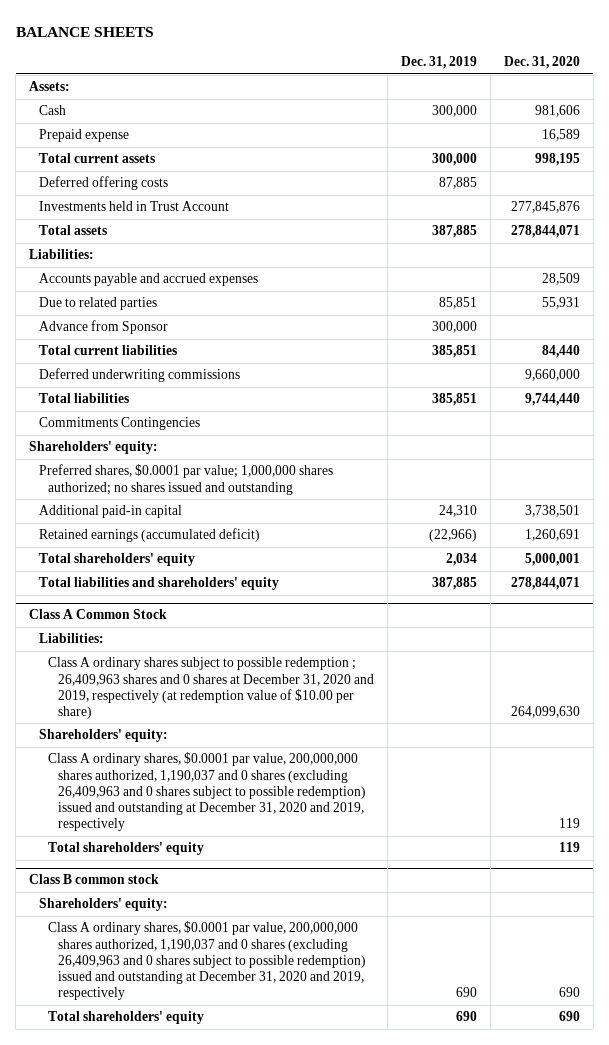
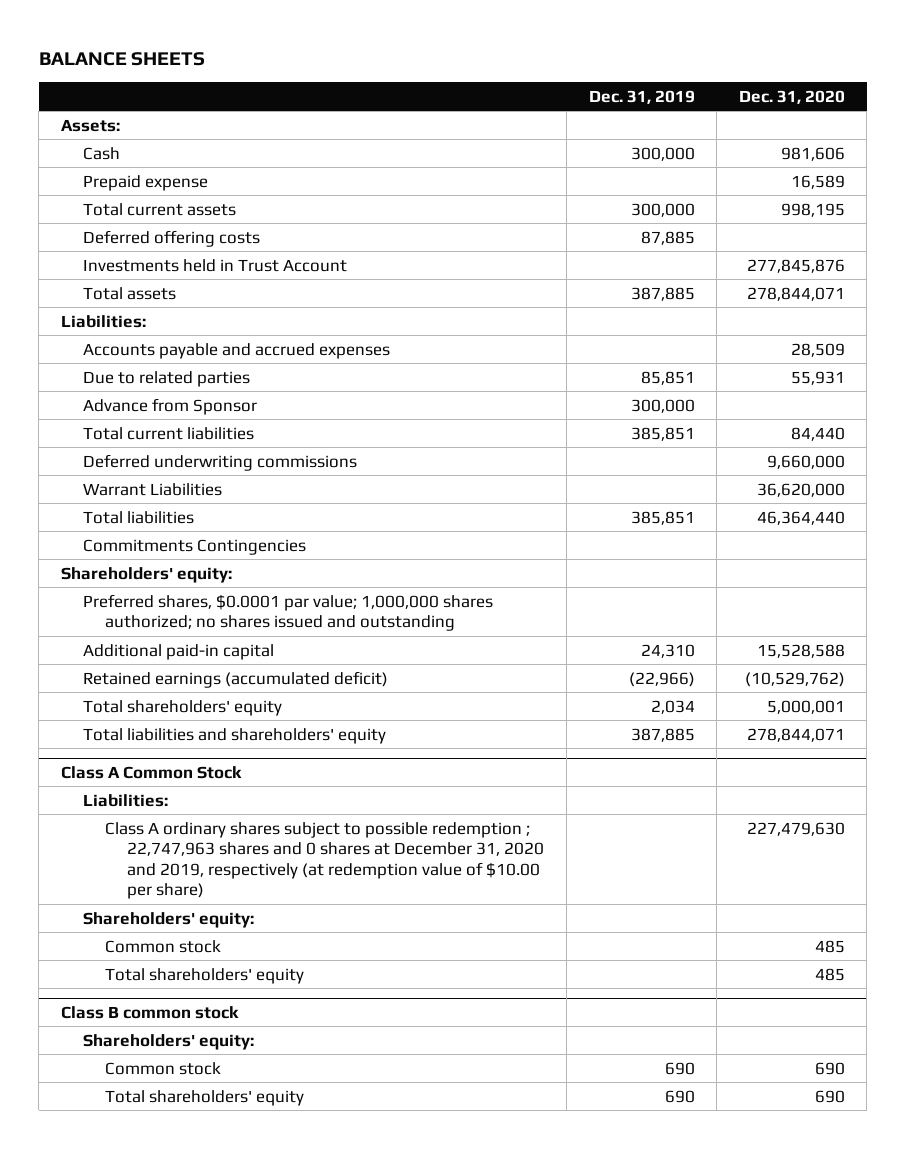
none -> [83,482,223,496] Warrant Liabilities
[524,393,580,407] 9,744,440 -> [756,510,845,525] 46,364,440
[524,505,580,518] 3,738,501 -> [756,643,845,658] 15,528,588
[524,529,580,542] 1,260,691 -> [744,671,845,687] (10,529,762)
[48,657,374,719] Class A ordinary shares subject to possible redemption ; 26,409,963 shares and 0 shares at December 31, 2020 and 2019, respectively (at redemption value of $10.00 per share) -> [105,821,545,900] Class A ordinary shares subject to possible redemption ; 22,747,963 shares and 0 shares at December 31, 2020 and 2019, respectively (at redemption value of $10.00 per share)
[510,705,580,718] 264,099,630 -> [746,821,845,836] 227,479,630
[48,752,366,832] Class A ordinary shares, $0.0001 par value, 200,000,000 shares authorized, 1,190,037 and 0 shares (excluding 26,409,963 and 0 shares subject to possible redemption) issued and outstanding at December 31, 2020 and 2019, respectively -> none
none -> [105,939,222,953] Common stock
[558,842,580,853] 119 -> [814,967,845,981] 485
[48,921,366,1001] Class A ordinary shares, $0.0001 par value, 200,000,000 shares authorized, 1,190,037 and 0 shares (excluding 26,409,963 and 0 shares subject to possible redemption) issued and outstanding at December 31, 2020 and 2019, respectively -> [105,1061,222,1075] Common stock

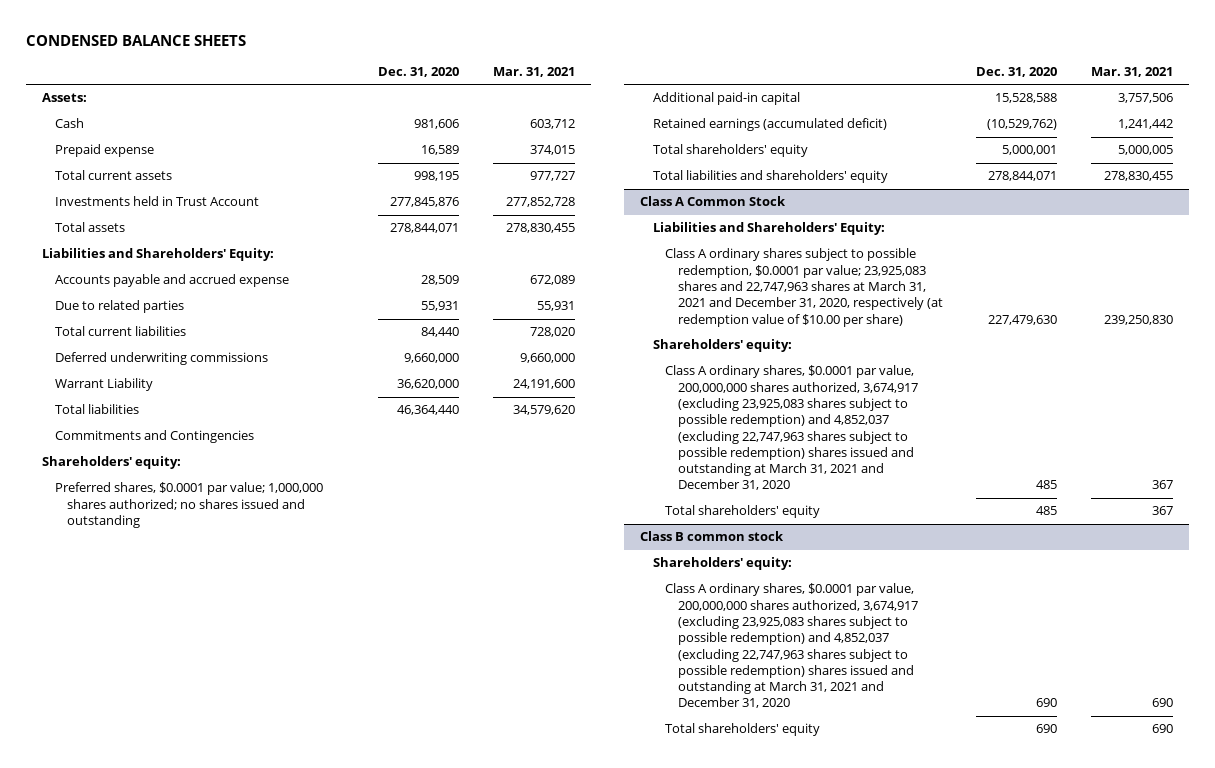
[38,52,205,67] BALANCE SHEETS -> [25,34,246,46] CONDENSED BALANCE SHEETS
[588,89,695,104] Dec. 31, 2019 -> none
none -> [492,66,575,77] Mar. 31, 2021
[83,229,261,247] Deferred offering costs -> none
[60,314,146,328] Liabilities: -> none
none -> [42,248,275,262] Liabilities and Shareholders' Equity:
[83,342,391,359] Accounts payable and accrued expenses -> [54,274,289,288] Accounts payable and accrued expense
[83,397,258,415] Advance from Sponsor -> none
[83,482,223,496] Warrant Liabilities -> [54,378,153,392] Warrant Liability
[83,538,307,555] Commitments Contingencies -> [54,430,254,444] Commitments and Contingencies
[83,793,169,807] Liabilities: -> none
none -> [652,222,885,236] Liabilities and Shareholders' Equity:
[105,821,545,900] Class A ordinary shares subject to possible redemption ; 22,747,963 shares and 0 shares at December 31, 2020 and 2019, respectively (at redemption value of $10.00 per share) -> [665,248,943,327] Class A ordinary shares subject to possible redemption, $0.0001 par value; 23,925,083 shares and 22,747,963 shares at March 31, 2021 and December 31, 2020, respectively (at redemption value of $10.00 per share)
[105,939,222,953] Common stock -> [665,365,918,491] Class A ordinary shares, $0.0001 par value, 200,000,000 shares authorized, 3,674,917 (excluding 23,925,083 shares subject to possible redemption) and 4,852,037 (excluding 22,747,963 shares subject to possible redemption) shares issued and outstanding at March 31, 2021 and December 31, 2020
[105,1061,222,1075] Common stock -> [665,583,918,709] Class A ordinary shares, $0.0001 par value, 200,000,000 shares authorized, 3,674,917 (excluding 23,925,083 shares subject to possible redemption) and 4,852,037 (excluding 22,747,963 shares subject to possible redemption) shares issued and outstanding at March 31, 2021 and December 31, 2020

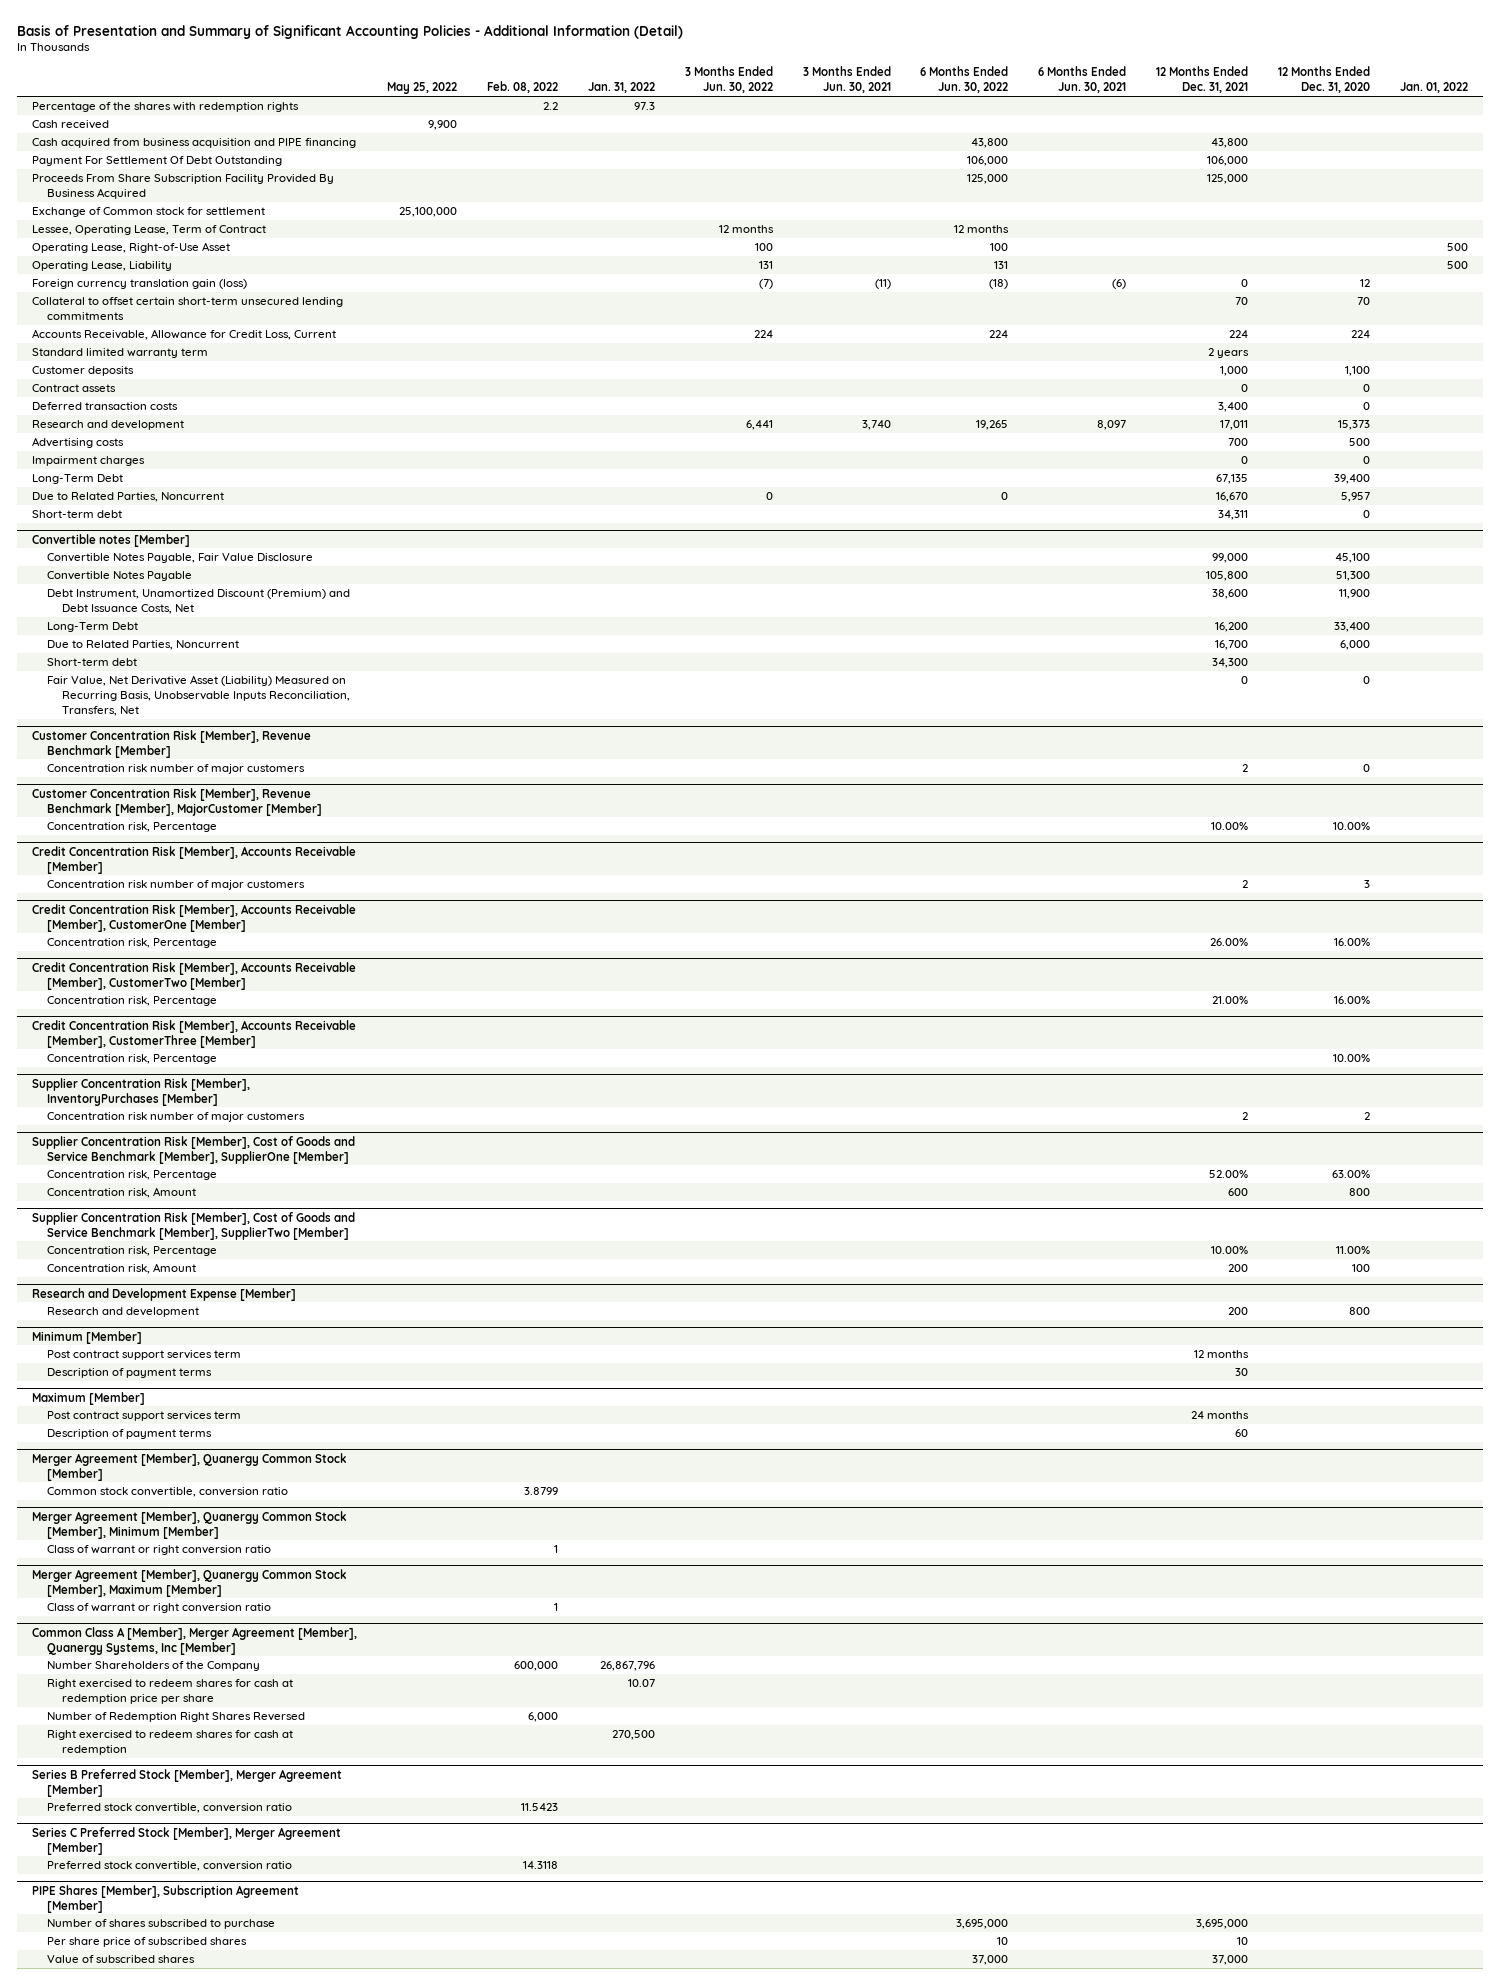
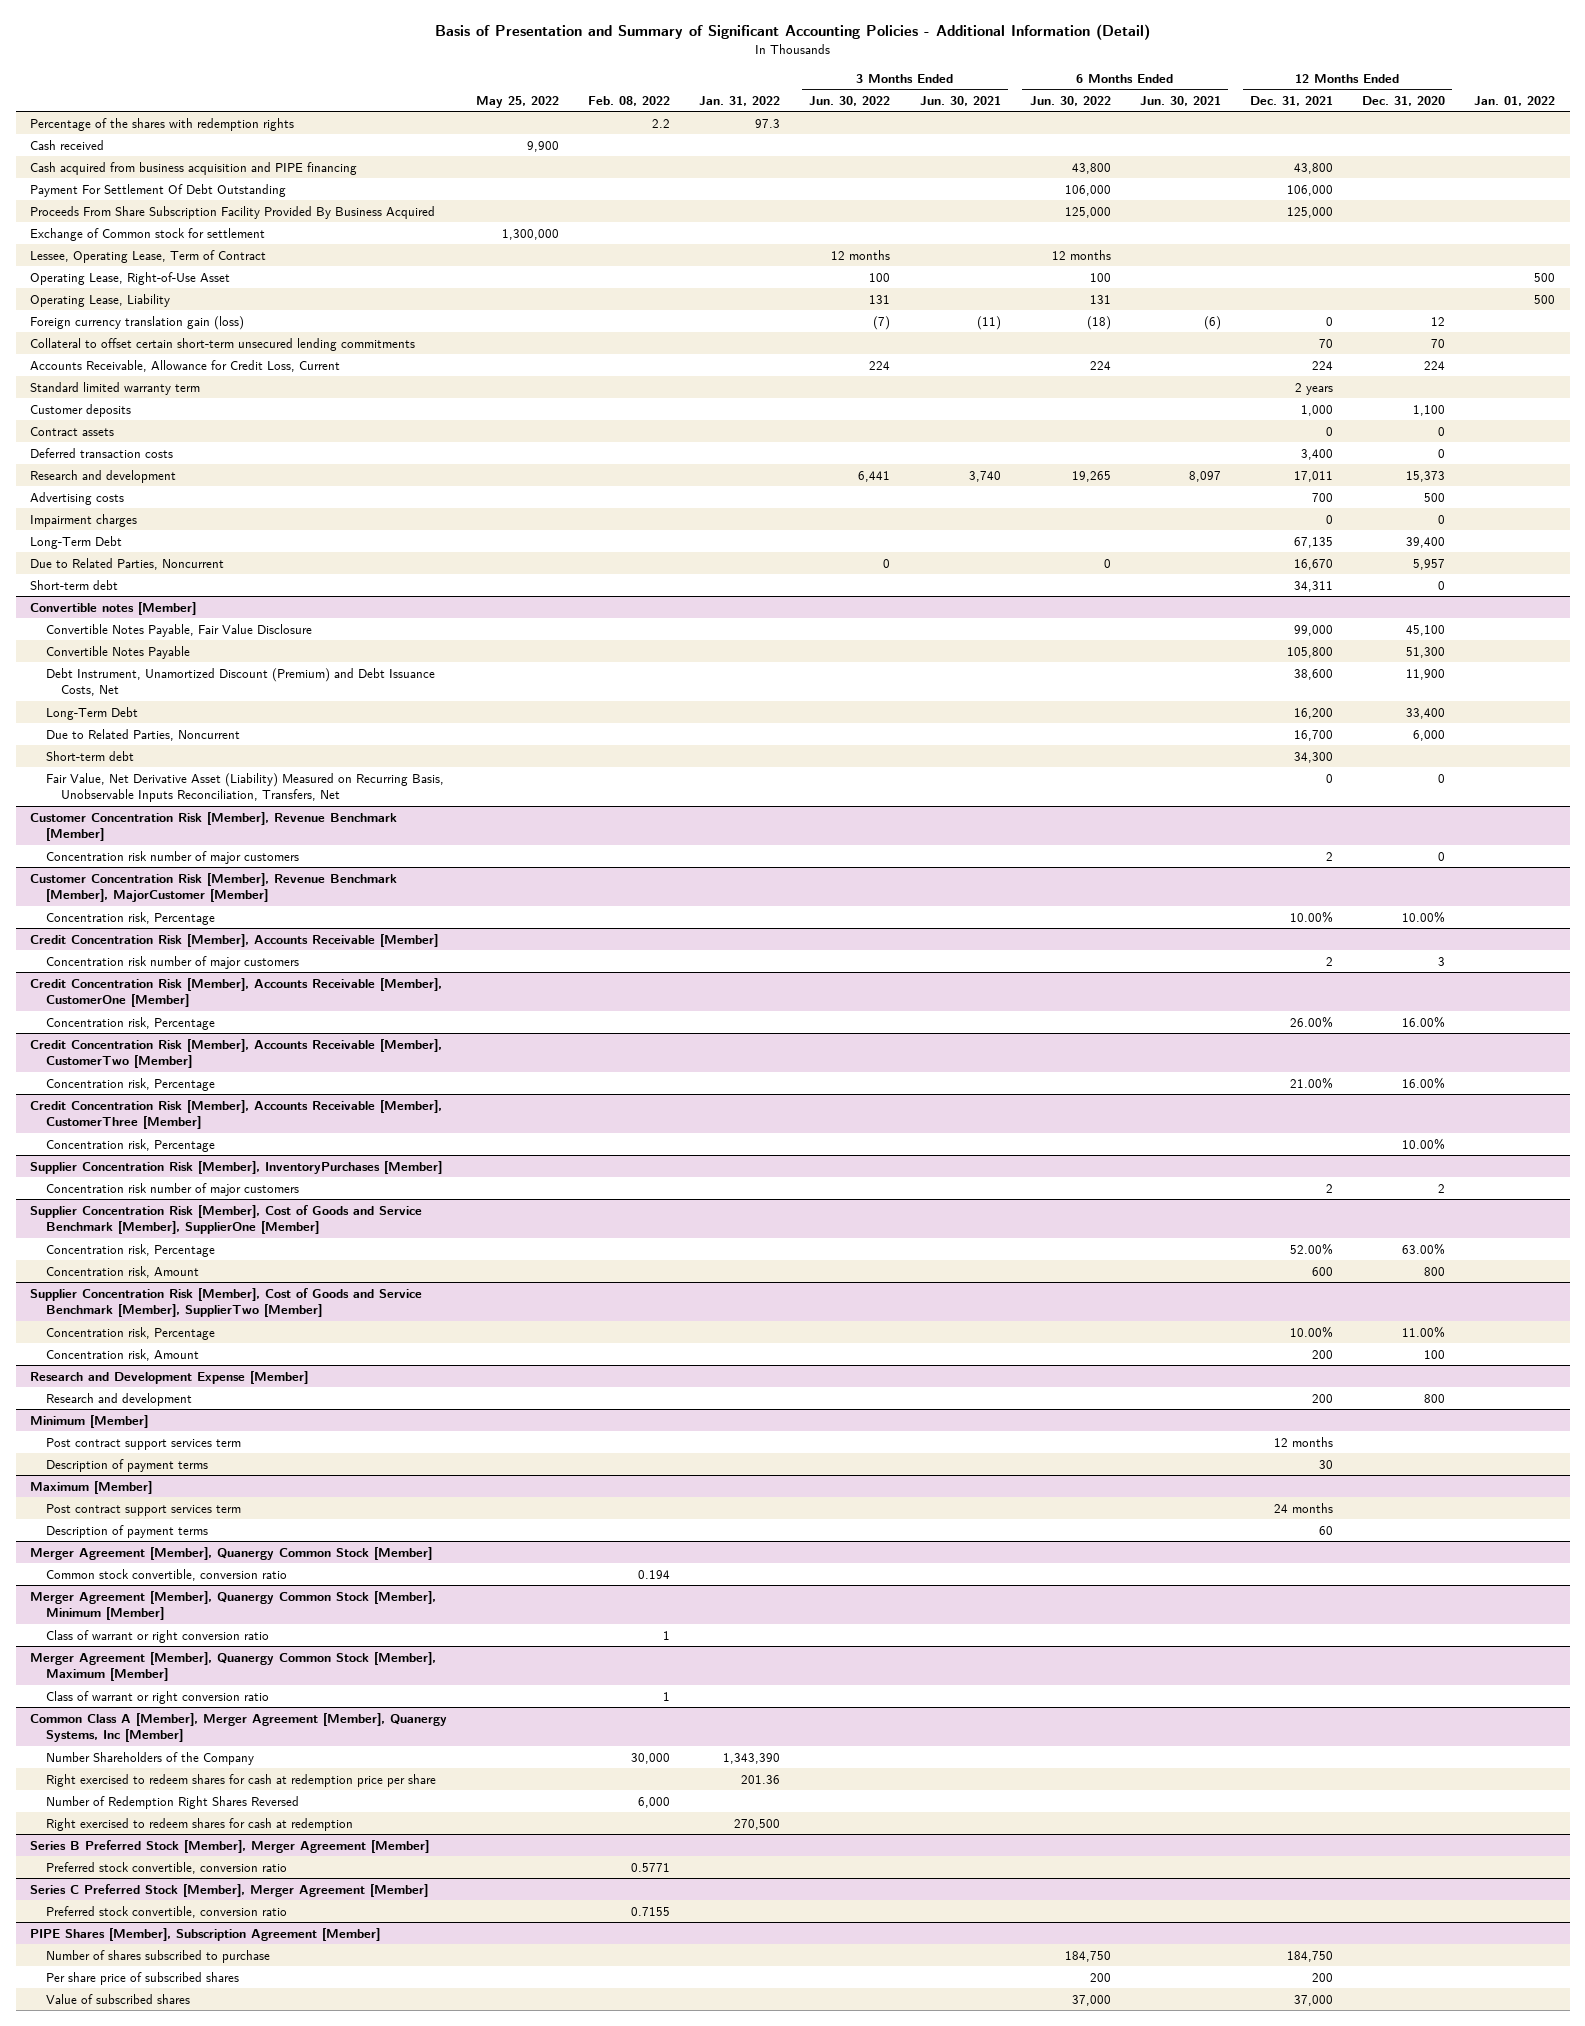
[399,207,458,218] 25,100,000 -> [502,228,560,240] 1,300,000
[524,1487,559,1496] 3.8799 -> [638,1569,671,1579] 0.194
[514,1661,559,1672] 600,000 -> [631,1752,671,1764] 30,000
[599,1661,655,1672] 26,867,796 -> [723,1752,781,1764] 1,343,390
[627,1679,655,1688] 10.07 -> [741,1774,781,1784] 201.36
[521,1803,559,1812] 11.5423 -> [631,1862,671,1872] 0.5771
[523,1861,559,1870] 14.3118 -> [631,1906,671,1916] 0.7155
[956,1919,1009,1930] 3,695,000 -> [1064,1950,1111,1962] 184,750
[1196,1919,1249,1930] 3,695,000 -> [1286,1950,1333,1962] 184,750
[997,1937,1009,1946] 10 -> [1089,1972,1111,1982] 200
[1237,1937,1249,1946] 10 -> [1311,1972,1333,1982] 200

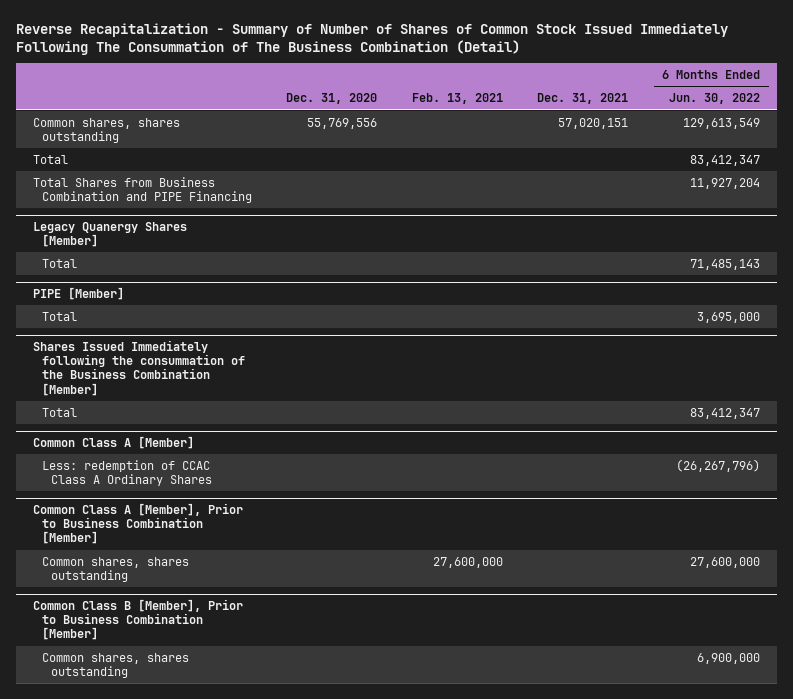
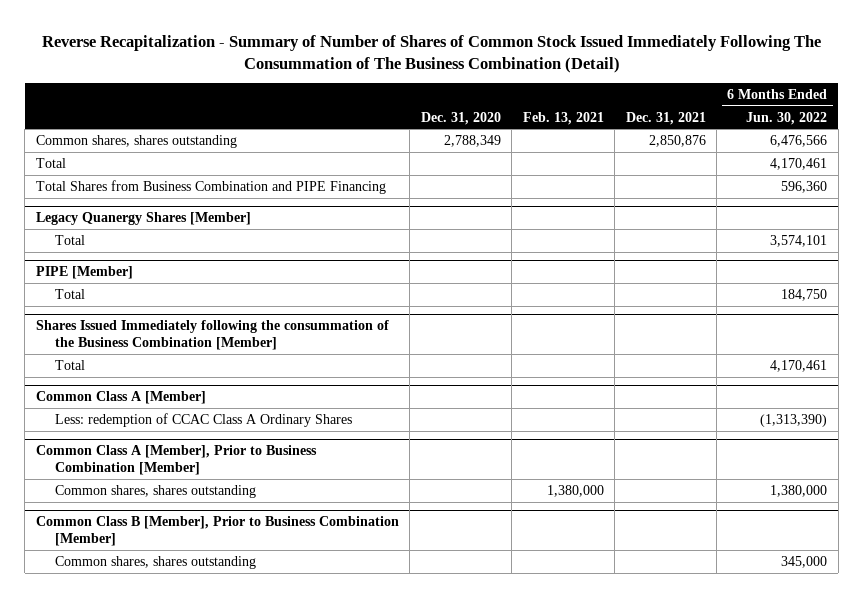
[307,117,378,129] 55,769,556 -> [443,134,501,147] 2,788,349
[557,117,628,129] 57,020,151 -> [648,134,706,147] 2,850,876
[683,117,761,129] 129,613,549 -> [770,134,828,147] 6,476,566
[690,154,761,166] 83,412,347 -> [770,157,828,170] 4,170,461
[690,177,761,189] 11,927,204 -> [781,180,828,193] 596,360
[690,258,761,270] 71,485,143 -> [770,234,828,247] 3,574,101
[697,311,761,323] 3,695,000 -> [781,288,828,301] 184,750
[690,407,761,419] 83,412,347 -> [770,359,828,372] 4,170,461
[676,458,761,472] (26,267,796) -> [760,413,828,427] (1,313,390)
[432,556,503,568] 27,600,000 -> [546,484,604,497] 1,380,000
[690,556,761,568] 27,600,000 -> [770,484,828,497] 1,380,000
[697,652,761,664] 6,900,000 -> [781,555,828,568] 345,000

